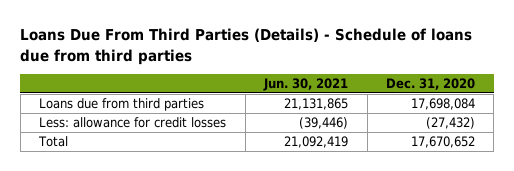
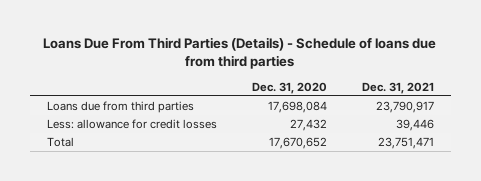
[263,77,349,91] Jun. 30, 2021 -> none
none -> [361,81,434,94] Dec. 31, 2021
[425,117,475,130] (27,432) -> [289,119,327,132] 27,432

